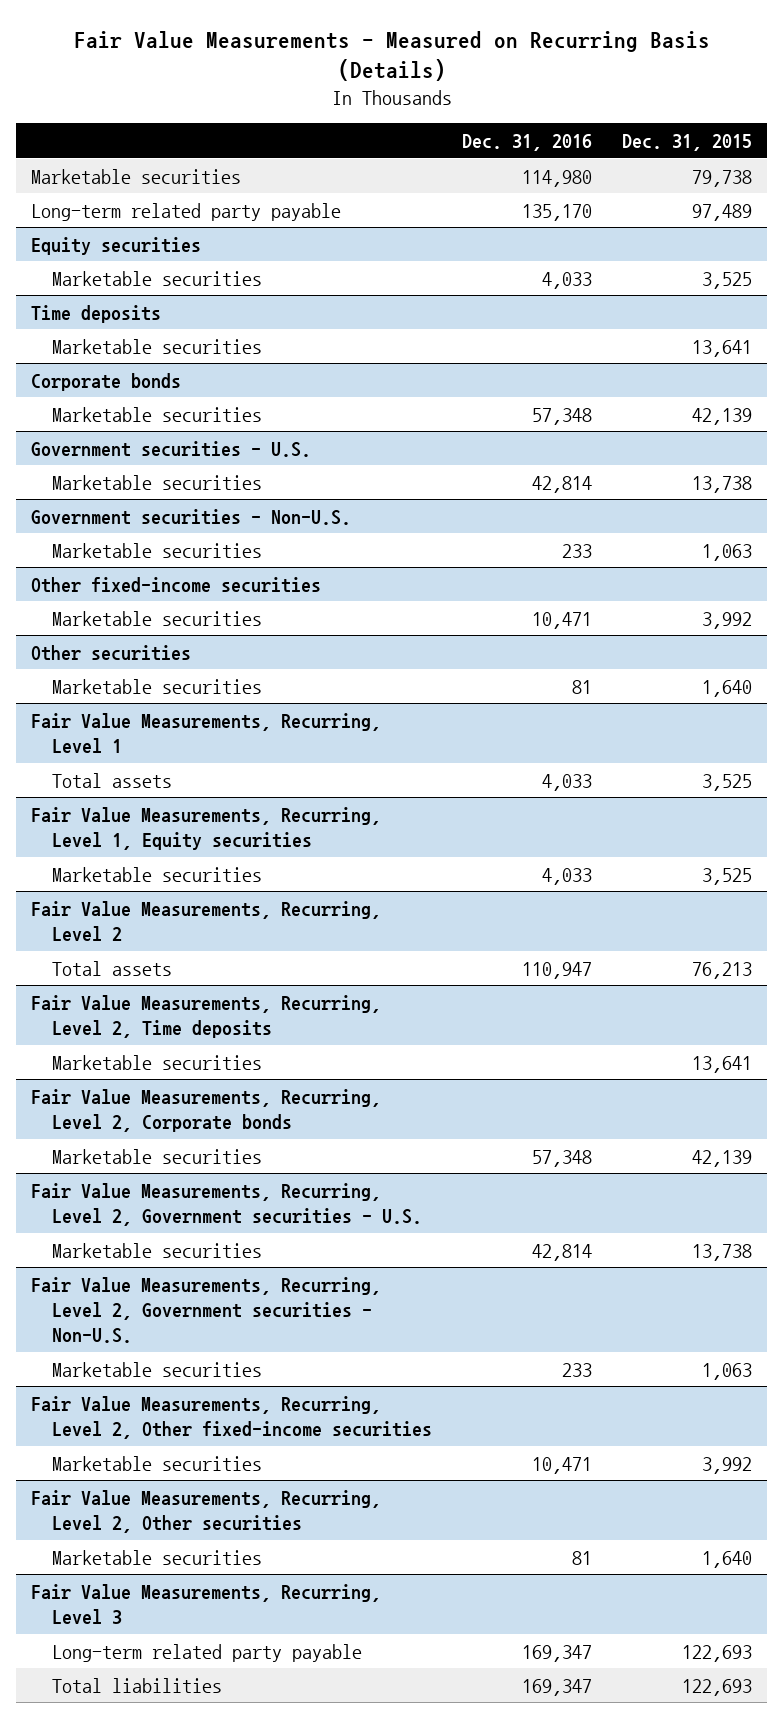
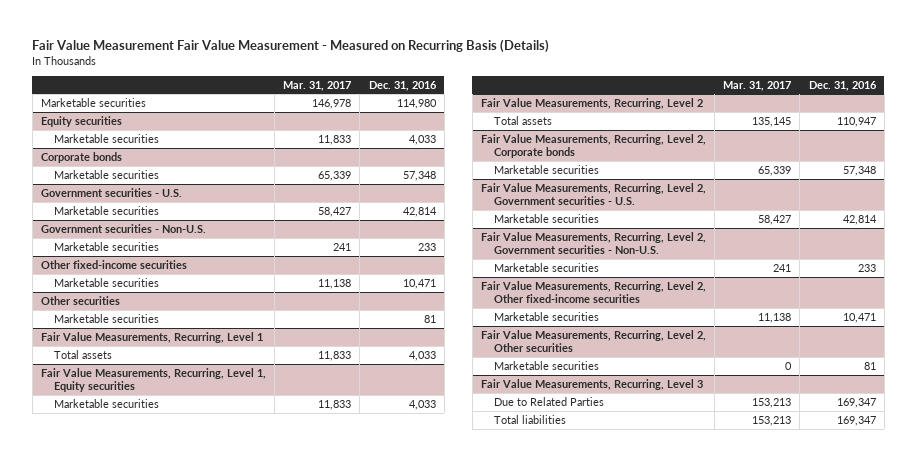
[73,30,710,82] Fair Value Measurements - Measured on Recurring Basis (Details) -> [32,38,550,53] Fair Value Measurement Fair Value Measurement - Measured on Recurring Basis (Details)
[622,133,753,151] Dec. 31, 2015 -> none
none -> [283,80,352,91] Mar. 31, 2017
[31,202,342,221] Long-term related party payable -> none
[31,304,162,323] Time deposits -> none
[51,338,262,354] Marketable securities -> none
[31,994,382,1038] Fair Value Measurements, Recurring, Level 2, Time deposits -> none
[51,1054,262,1070] Marketable securities -> none
[51,1643,362,1662] Long-term related party payable -> [493,396,604,406] Due to Related Parties

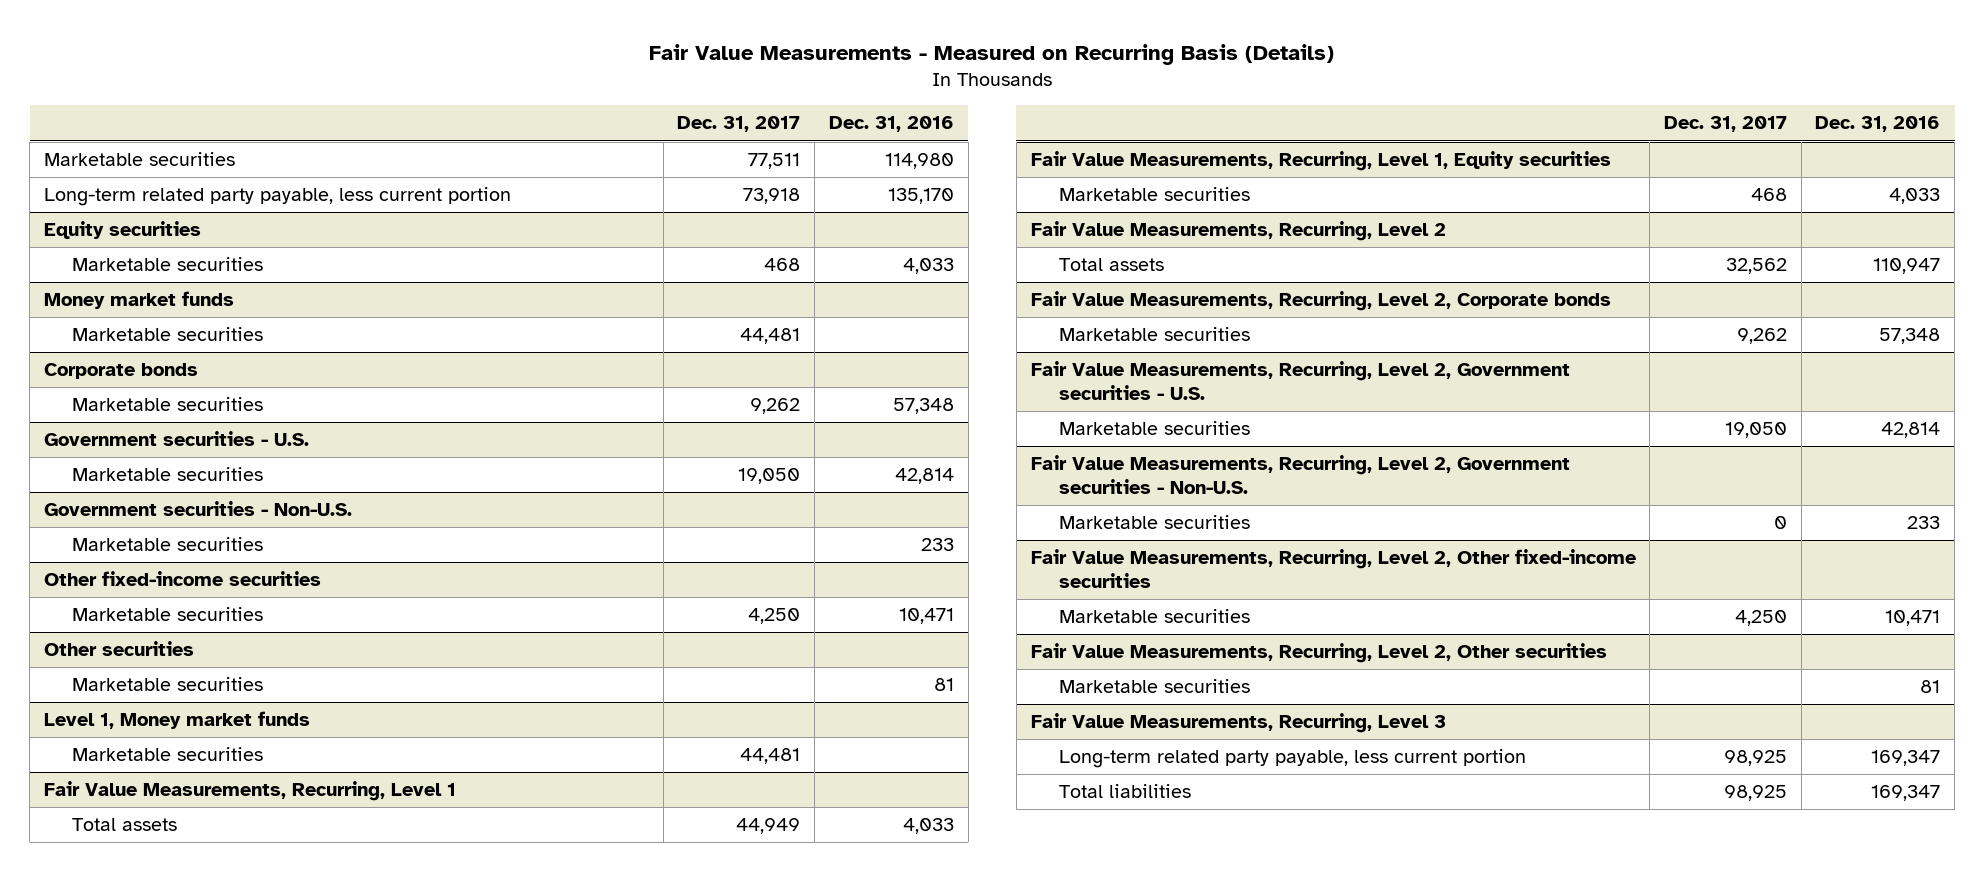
[32,38,550,53] Fair Value Measurement Fair Value Measurement - Measured on Recurring Basis (Details) -> [649,43,1335,65] Fair Value Measurements - Measured on Recurring Basis (Details)
[283,80,352,91] Mar. 31, 2017 -> none
none -> [677,116,801,133] Dec. 31, 2017
none -> [44,187,512,207] Long-term related party payable, less current portion
none -> [44,291,235,310] Money market funds
none -> [72,327,264,342] Marketable securities
none -> [44,711,311,730] Level 1, Money market funds
none -> [72,747,264,762] Marketable securities
[493,396,604,406] Due to Related Parties -> [1058,749,1526,769] Long-term related party payable, less current portion

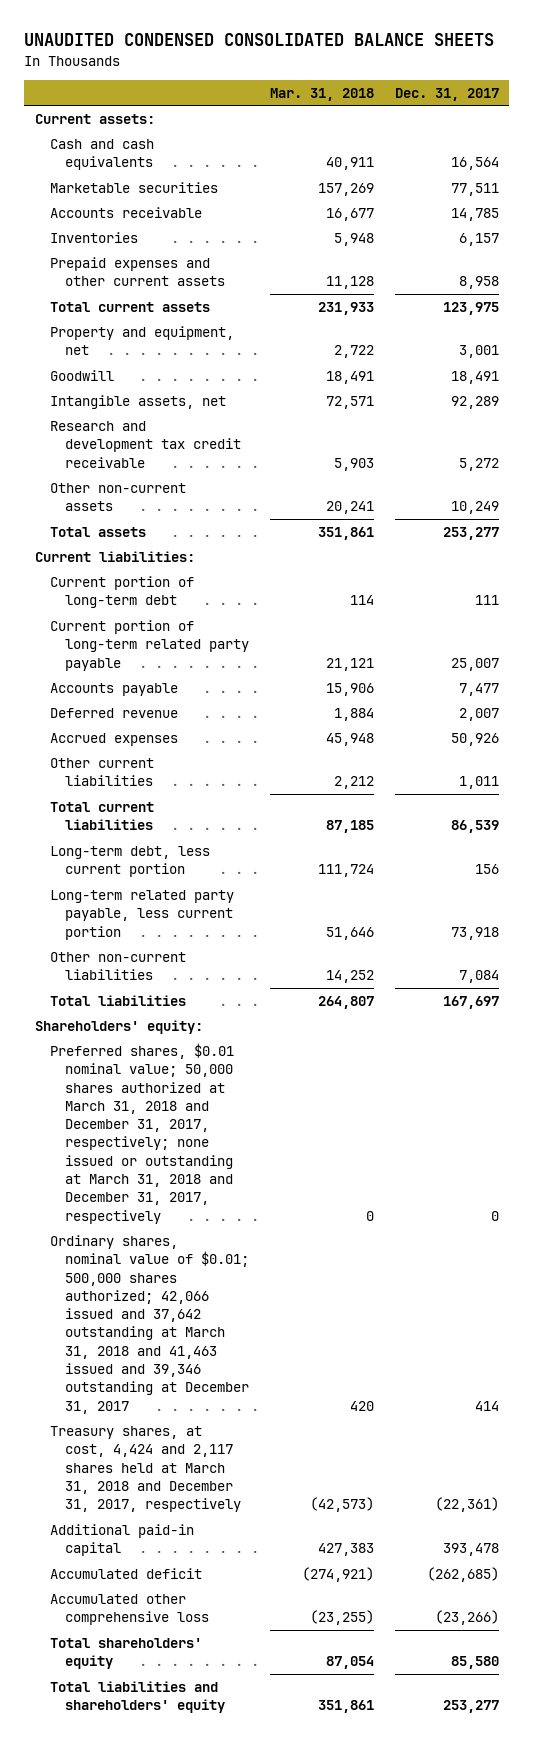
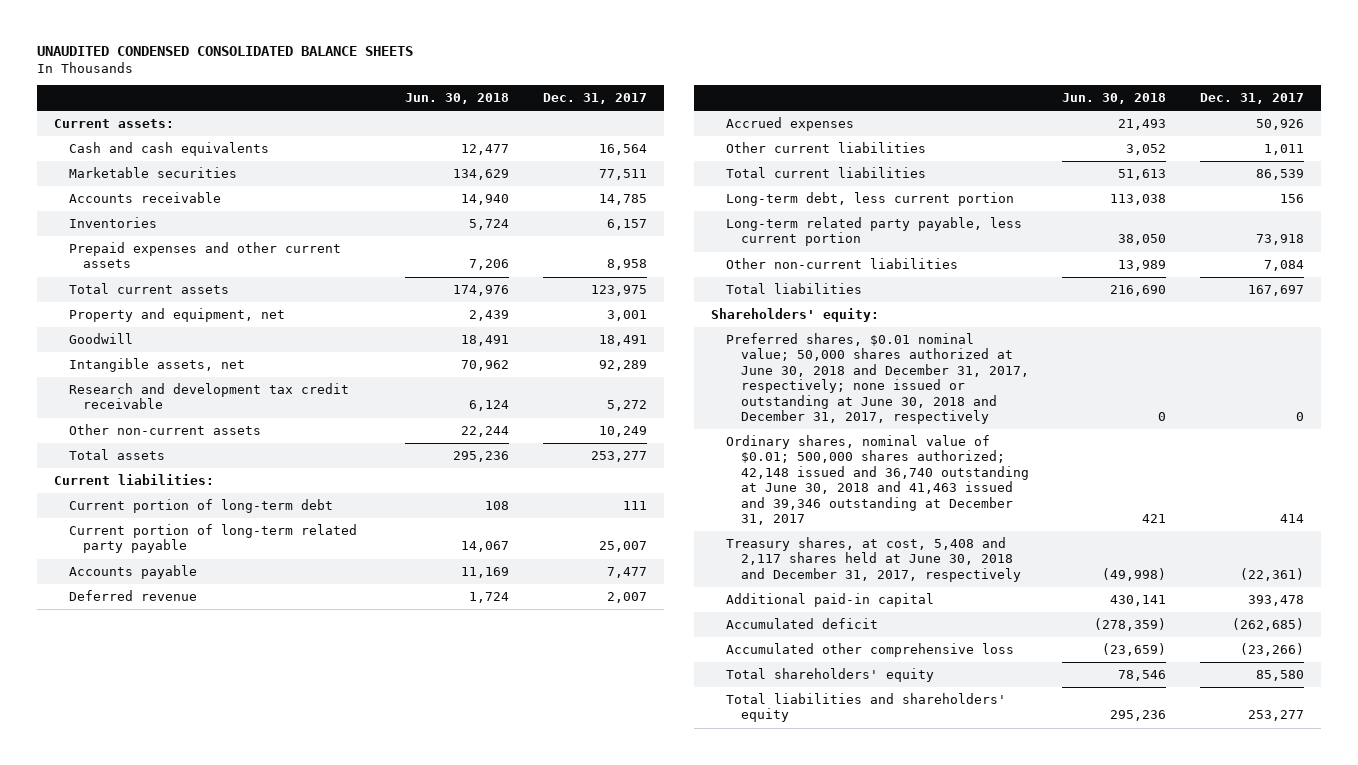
[269,87,374,101] Mar. 31, 2018 -> none
none -> [404,93,509,105] Jun. 30, 2018
[49,1042,234,1224] Preferred shares, $0.01 nominal value; 50,000 shares authorized at March 31, 2018 and December 31, 2017, respectively; none issued or outstanding at March 31, 2018 and December 31, 2017, respectively -> [725,333,1029,425] Preferred shares, $0.01 nominal value; 50,000 shares authorized at June 30, 2018 and December 31, 2017, respectively; none issued or outstanding at June 30, 2018 and December 31, 2017, respectively
[49,1234,249,1414] Ordinary shares, nominal value of $0.01; 500,000 shares authorized; 42,066 issued and 37,642 outstanding at March 31, 2018 and 41,463 issued and 39,346 outstanding at December 31, 2017 -> [725,435,1029,526] Ordinary shares, nominal value of $0.01; 500,000 shares authorized; 42,148 issued and 36,740 outstanding at June 30, 2018 and 41,463 issued and 39,346 outstanding at December 31, 2017
[49,1425,241,1513] Treasury shares, at cost, 4,424 and 2,117 shares held at March 31, 2018 and December 31, 2017, respectively -> [725,537,1021,582] Treasury shares, at cost, 5,408 and 2,117 shares held at June 30, 2018 and December 31, 2017, respectively

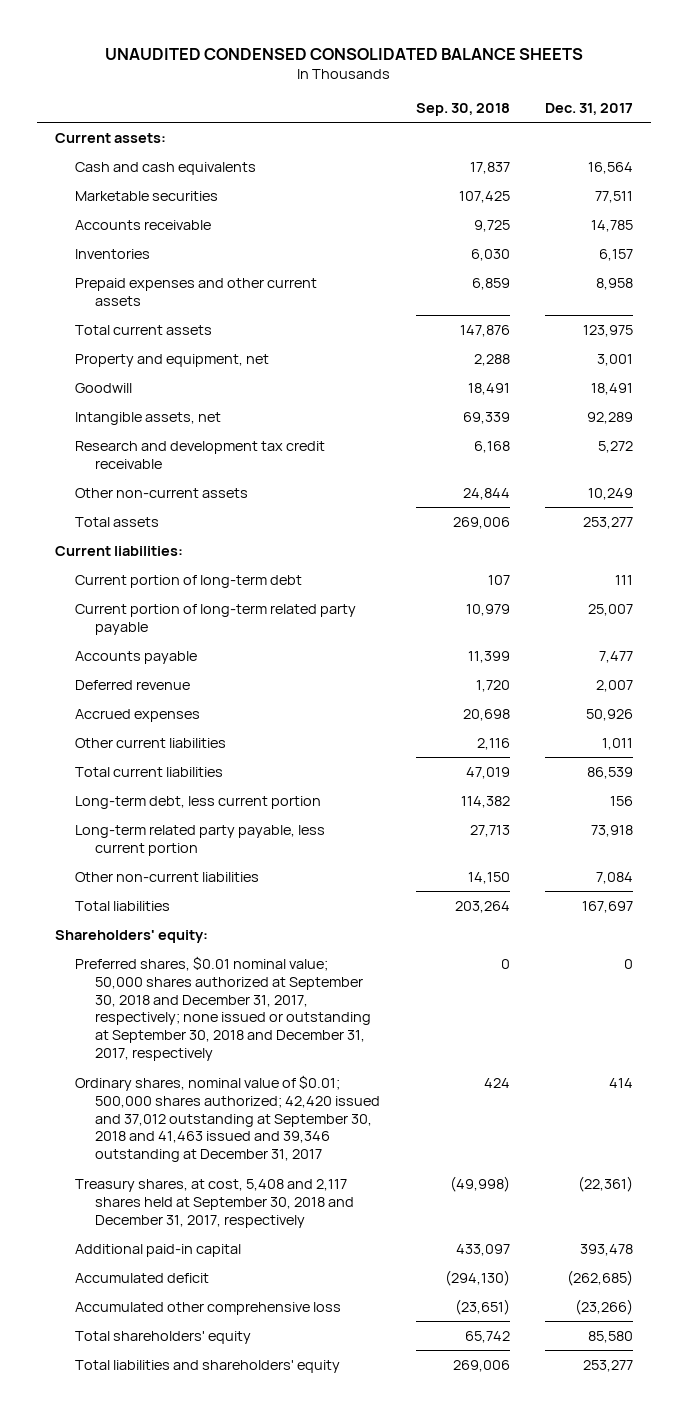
[404,93,509,105] Jun. 30, 2018 -> none
none -> [415,103,510,117] Sep. 30, 2018
[725,333,1029,425] Preferred shares, $0.01 nominal value; 50,000 shares authorized at June 30, 2018 and December 31, 2017, respectively; none issued or outstanding at June 30, 2018 and December 31, 2017, respectively -> [75,955,372,1062] Preferred shares, $0.01 nominal value; 50,000 shares authorized at September 30, 2018 and December 31, 2017, respectively; none issued or outstanding at September 30, 2018 and December 31, 2017, respectively
[725,435,1029,526] Ordinary shares, nominal value of $0.01; 500,000 shares authorized; 42,148 issued and 36,740 outstanding at June 30, 2018 and 41,463 issued and 39,346 outstanding at December 31, 2017 -> [75,1074,381,1163] Ordinary shares, nominal value of $0.01; 500,000 shares authorized; 42,420 issued and 37,012 outstanding at September 30, 2018 and 41,463 issued and 39,346 outstanding at December 31, 2017
[725,537,1021,582] Treasury shares, at cost, 5,408 and 2,117 shares held at June 30, 2018 and December 31, 2017, respectively -> [75,1178,355,1228] Treasury shares, at cost, 5,408 and 2,117 shares held at September 30, 2018 and December 31, 2017, respectively

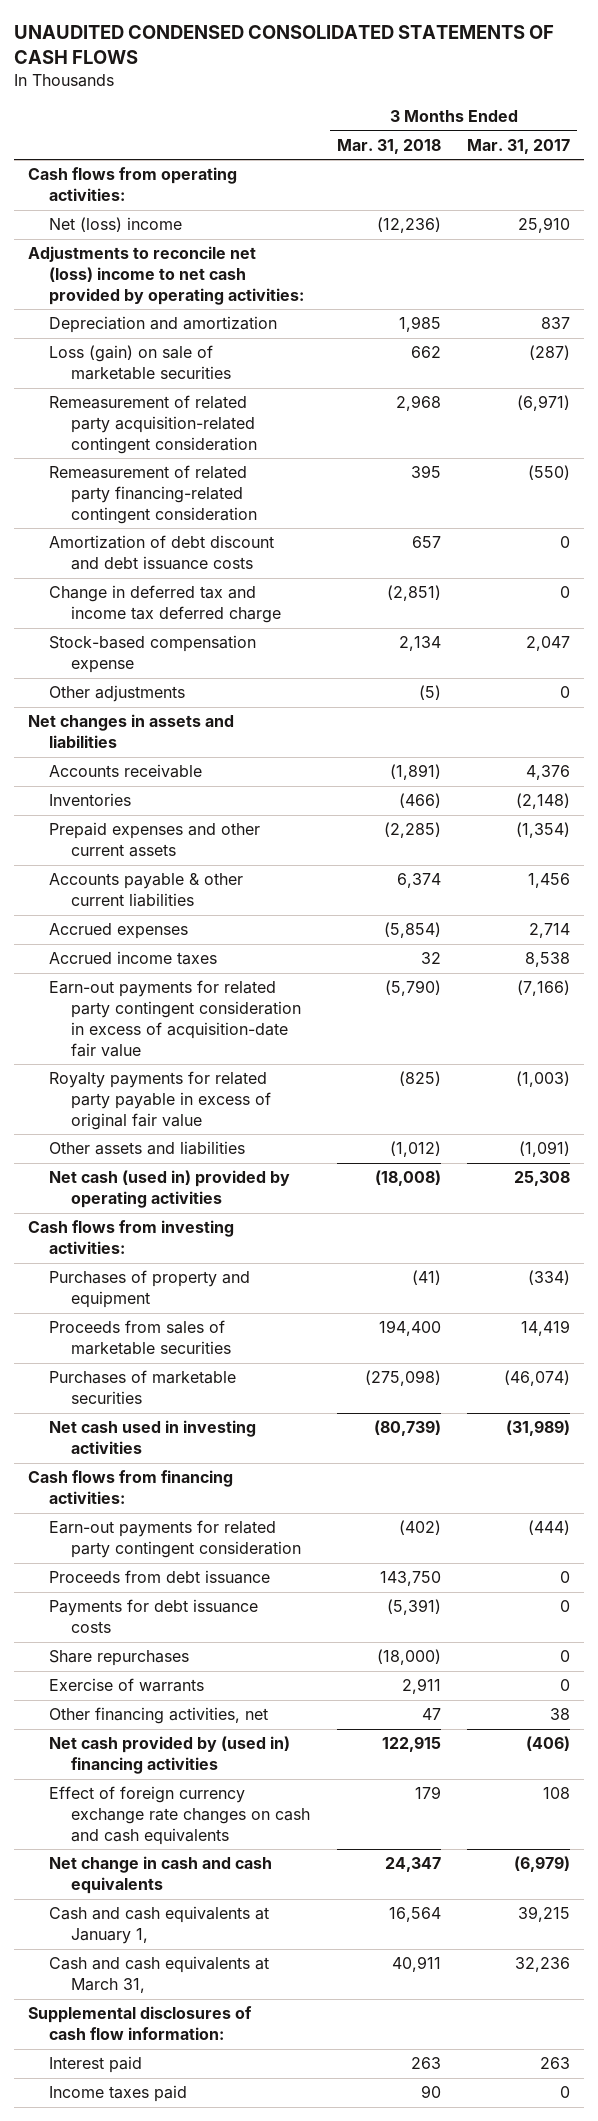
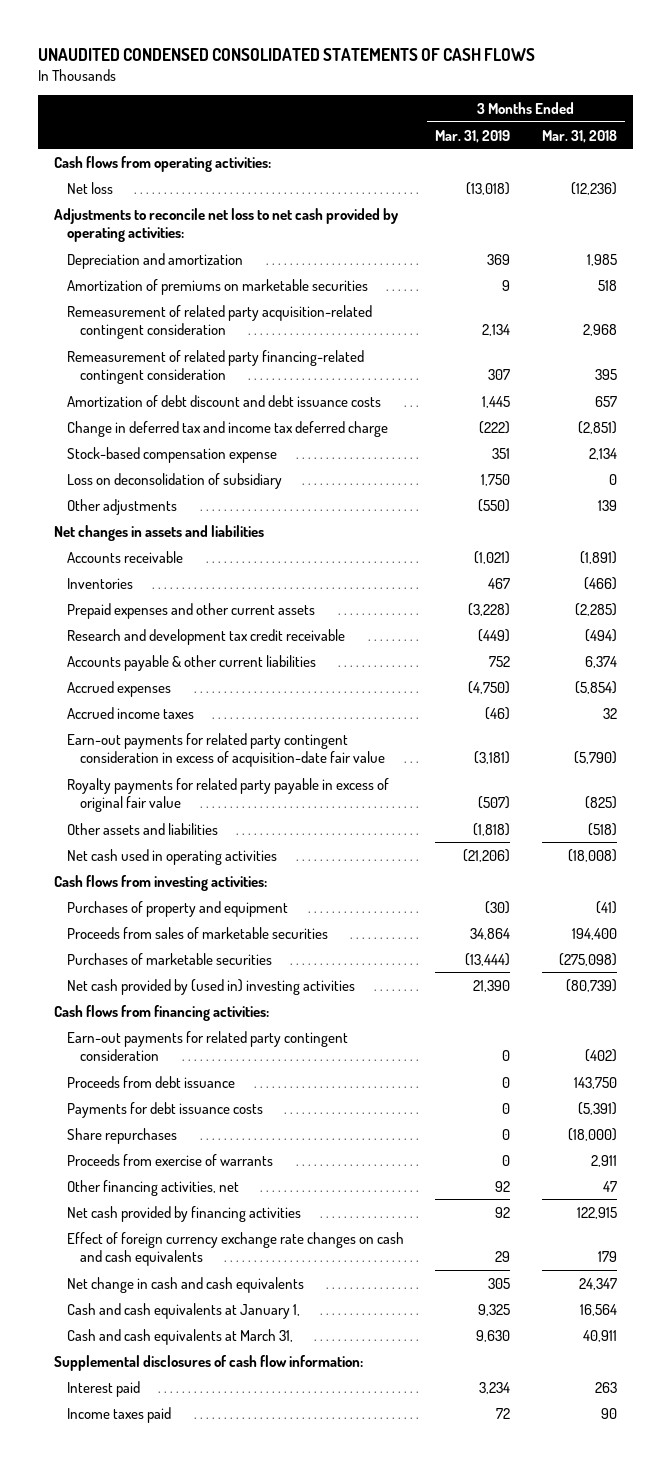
[467,138,571,154] Mar. 31, 2017 -> none
none -> [435,129,511,143] Mar. 31, 2019
[49,217,183,233] Net (loss) income -> [66,181,113,194] Net loss
[27,246,305,306] Adjustments to reconcile net (loss) income to net cash provided by operating activities: -> [53,207,399,242] Adjustments to reconcile net loss to net cash provided by operating activities:
[49,345,232,381] Loss (gain) on sale of marketable securities -> [66,278,368,295] Amortization of premiums on marketable securities
[410,346,441,359] 662 -> [598,279,618,291] 518
none -> [66,472,282,489] Loss on deconsolidation of subsidiary
[418,685,441,701] (5) -> [598,499,618,511] 139
none -> [66,628,345,645] Research and development tax credit receivable
[389,1141,441,1158] (1,012) -> [588,822,618,836] (518)
[49,1170,291,1209] Net cash (used in) provided by operating activities -> [66,848,277,865] Net cash used in operating activities
[49,1420,257,1455] Net cash used in investing activities -> [66,978,355,995] Net cash provided by (used in) investing activities
[49,1678,205,1693] Exercise of warrants -> [66,1153,273,1166] Proceeds from exercise of warrants
[49,1736,291,1775] Net cash provided by (used in) financing activities -> [66,1205,301,1222] Net cash provided by financing activities

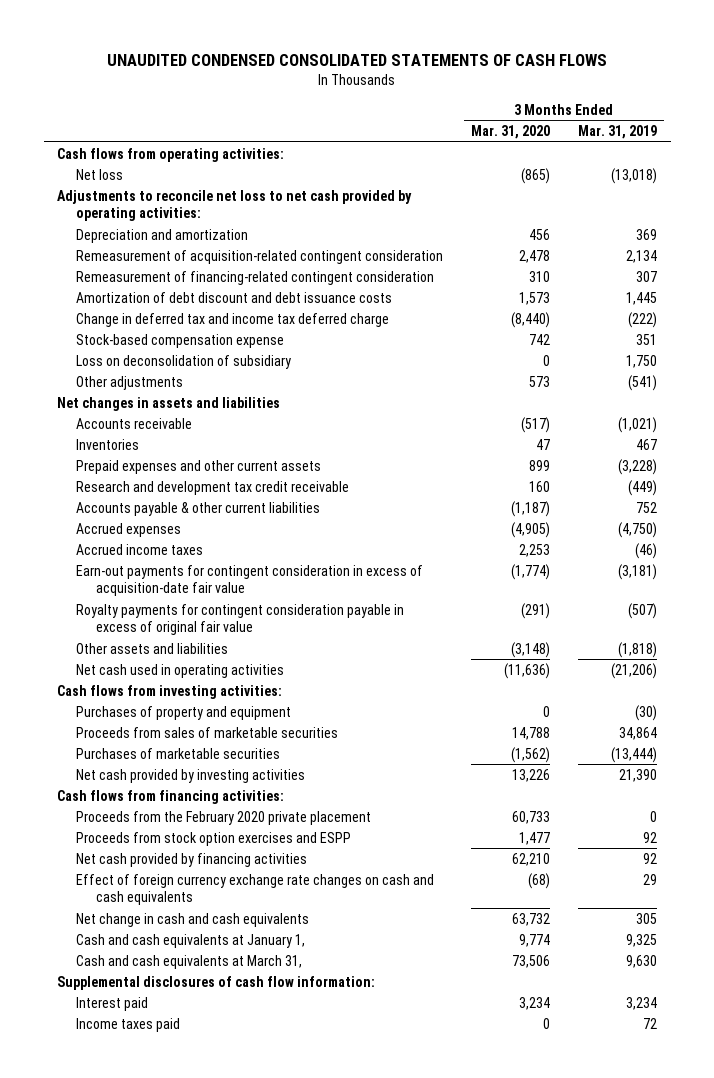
[542,129,618,143] Mar. 31, 2018 -> none
none -> [471,124,551,139] Mar. 31, 2020
[66,278,368,295] Amortization of premiums on marketable securities -> none
[66,304,372,339] Remeasurement of related party acquisition-related contingent consideration -> [76,249,444,264] Remeasurement of acquisition-related contingent consideration
[66,349,364,384] Remeasurement of related party financing-related contingent consideration -> [76,270,435,285] Remeasurement of financing-related contingent consideration
[478,498,511,512] (550) -> [627,374,657,391] (541)
[66,732,385,767] Earn-out payments for related party contingent consideration in excess of acquisition-date fair value -> [76,564,424,597] Earn-out payments for contingent consideration in excess of acquisition-date fair value
[66,777,389,812] Royalty payments for related party payable in excess of original fair value -> [76,603,405,636] Royalty payments for contingent consideration payable in excess of original fair value
[66,978,355,995] Net cash provided by (used in) investing activities -> [76,768,306,783] Net cash provided by investing activities
[66,1030,348,1061] Earn-out payments for related party contingent consideration -> none
[66,1075,235,1088] Proceeds from debt issuance -> none
[66,1101,263,1118] Payments for debt issuance costs -> none
[66,1127,177,1144] Share repurchases -> none
[66,1153,273,1166] Proceeds from exercise of warrants -> none
[66,1179,239,1196] Other financing activities, net -> none
none -> [76,810,372,825] Proceeds from the February 2020 private placement
none -> [76,831,352,846] Proceeds from stock option exercises and ESPP

